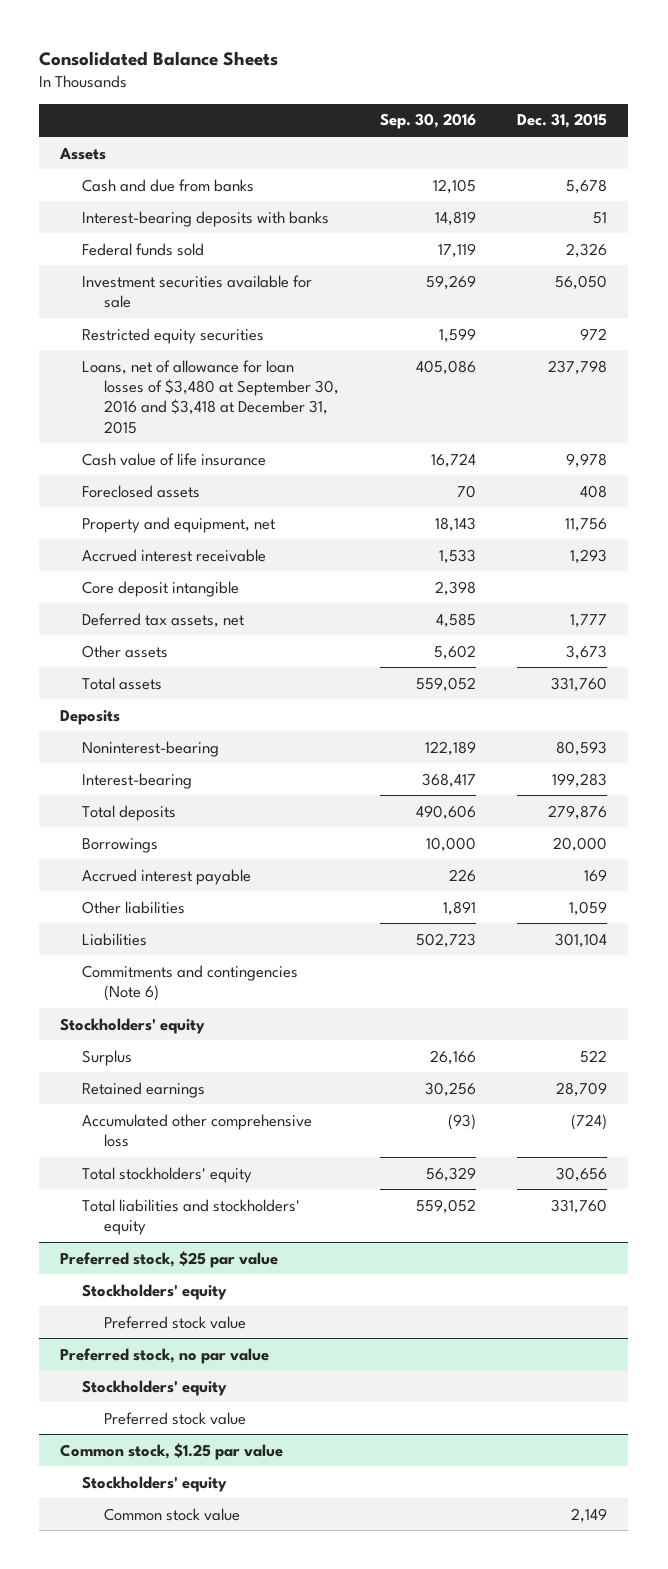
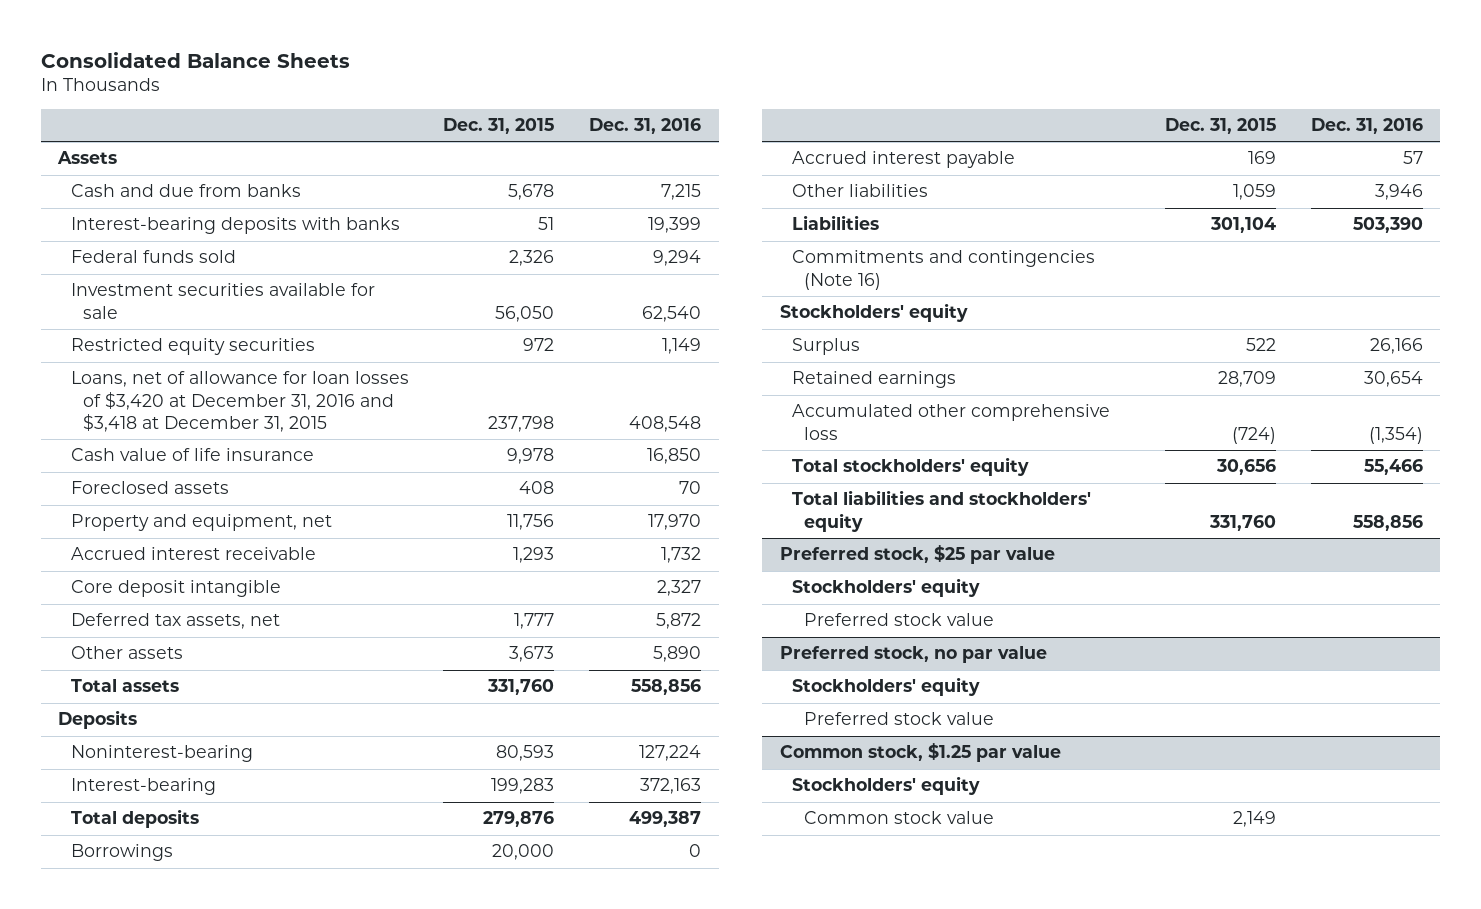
[380,113,477,130] Sep. 30, 2016 -> none
none -> [589,118,702,135] Dec. 31, 2016
[81,359,339,434] Loans, net of allowance for loan losses of $3,480 at September 30, 2016 and $3,418 at December 31, 2015 -> [70,371,409,432] Loans, net of allowance for loan losses of $3,420 at December 31, 2016 and $3,418 at December 31, 2015
[81,964,298,1001] Commitments and contingencies (Note 6) -> [791,250,1095,290] Commitments and contingencies (Note 16)

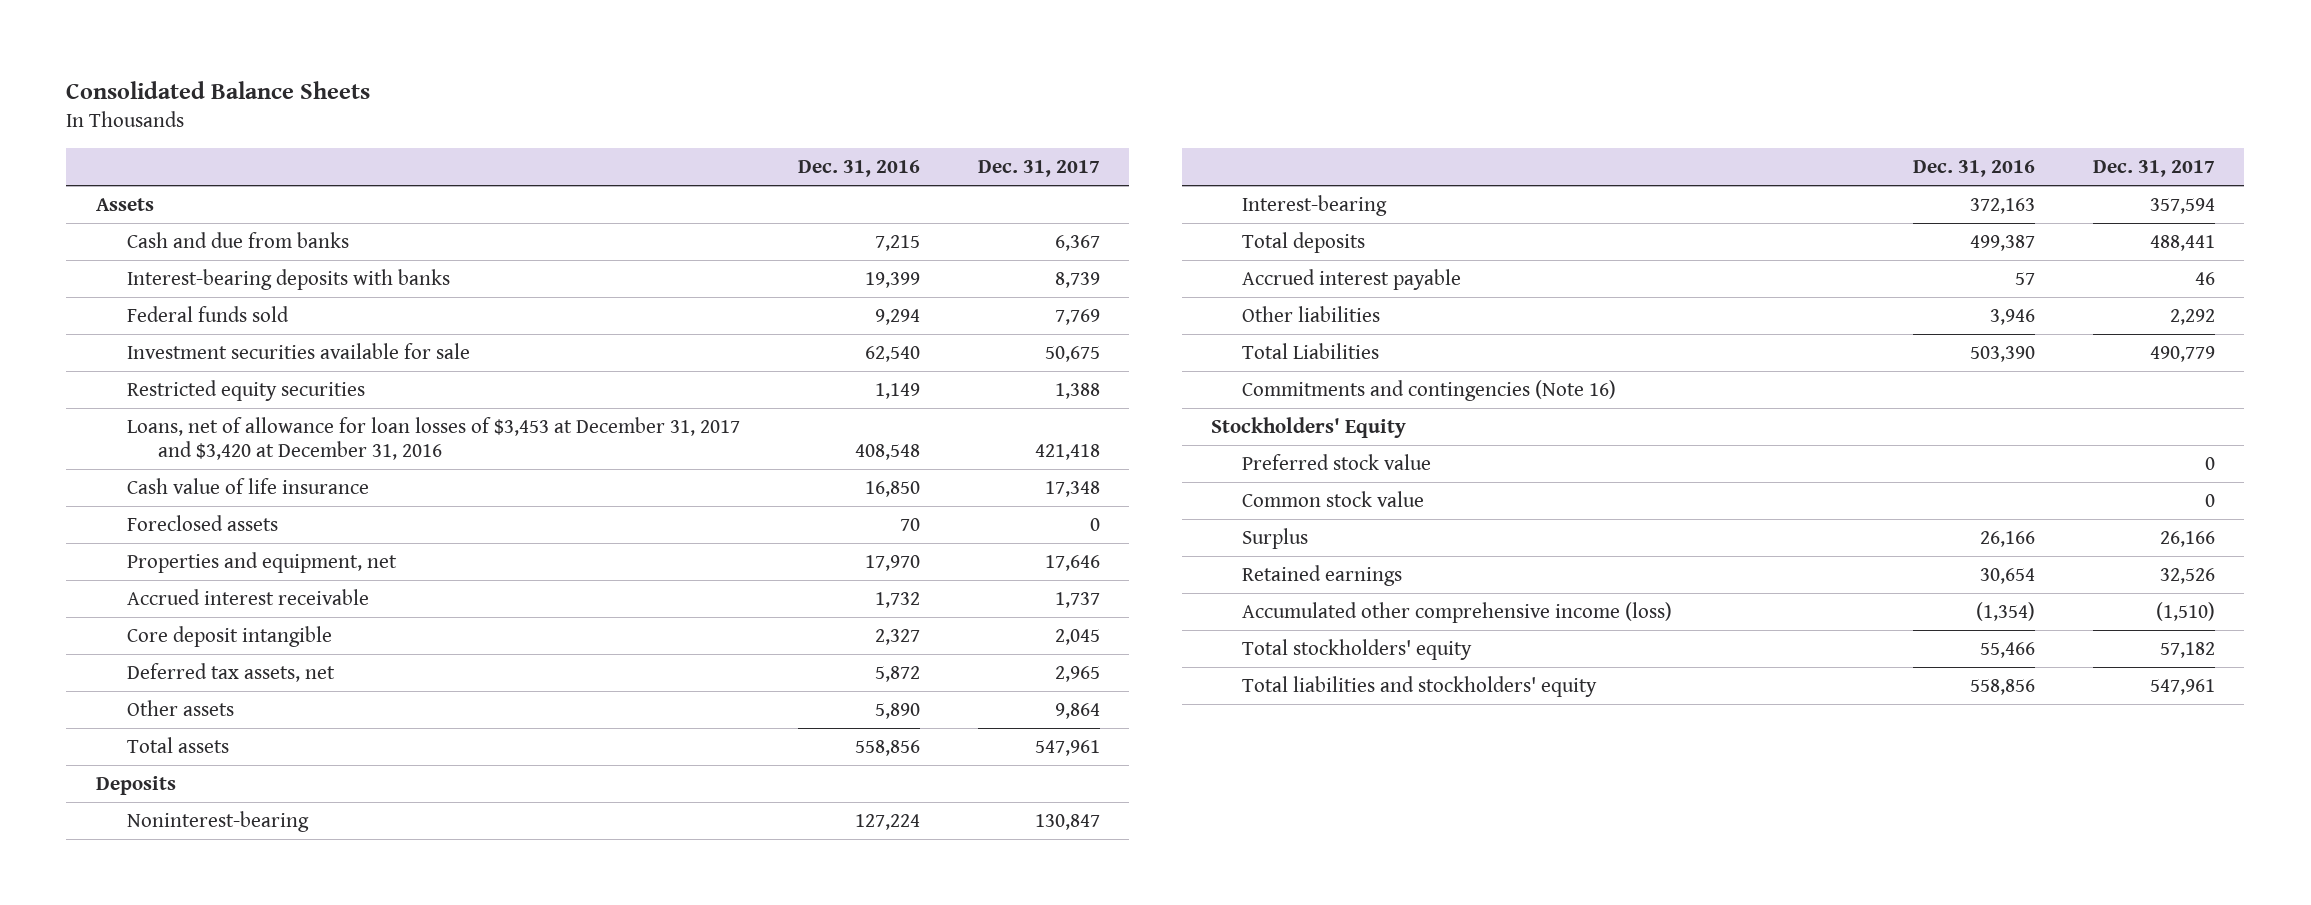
[443,118,555,135] Dec. 31, 2015 -> none
none -> [978,160,1101,178] Dec. 31, 2017
[70,371,409,432] Loans, net of allowance for loan losses of $3,420 at December 31, 2016 and $3,418 at December 31, 2015 -> [126,417,740,461] Loans, net of allowance for loan losses of $3,453 at December 31, 2017 and $3,420 at December 31, 2016
[70,514,332,532] Property and equipment, net -> [126,552,397,574] Properties and equipment, net
[70,844,173,862] Borrowings -> none
[791,215,879,231] Liabilities -> [1241,343,1379,360] Total Liabilities
[779,303,968,323] Stockholders' equity -> [1210,417,1406,439] Stockholders' Equity
none -> [1241,454,1431,471] Preferred stock value
none -> [1241,491,1424,508] Common stock value
[791,404,1110,440] Accumulated other comprehensive loss -> [1241,602,1672,624] Accumulated other comprehensive income (loss)
[779,545,1055,565] Preferred stock, $25 par value -> none
[791,578,980,598] Stockholders' equity -> none
[804,613,995,627] Preferred stock value -> none
[779,646,1047,664] Preferred stock, no par value -> none
[791,677,980,697] Stockholders' equity -> none
[804,712,995,726] Preferred stock value -> none
[779,743,1061,763] Common stock, $1.25 par value -> none
[791,776,980,796] Stockholders' equity -> none
[804,811,995,825] Common stock value -> none

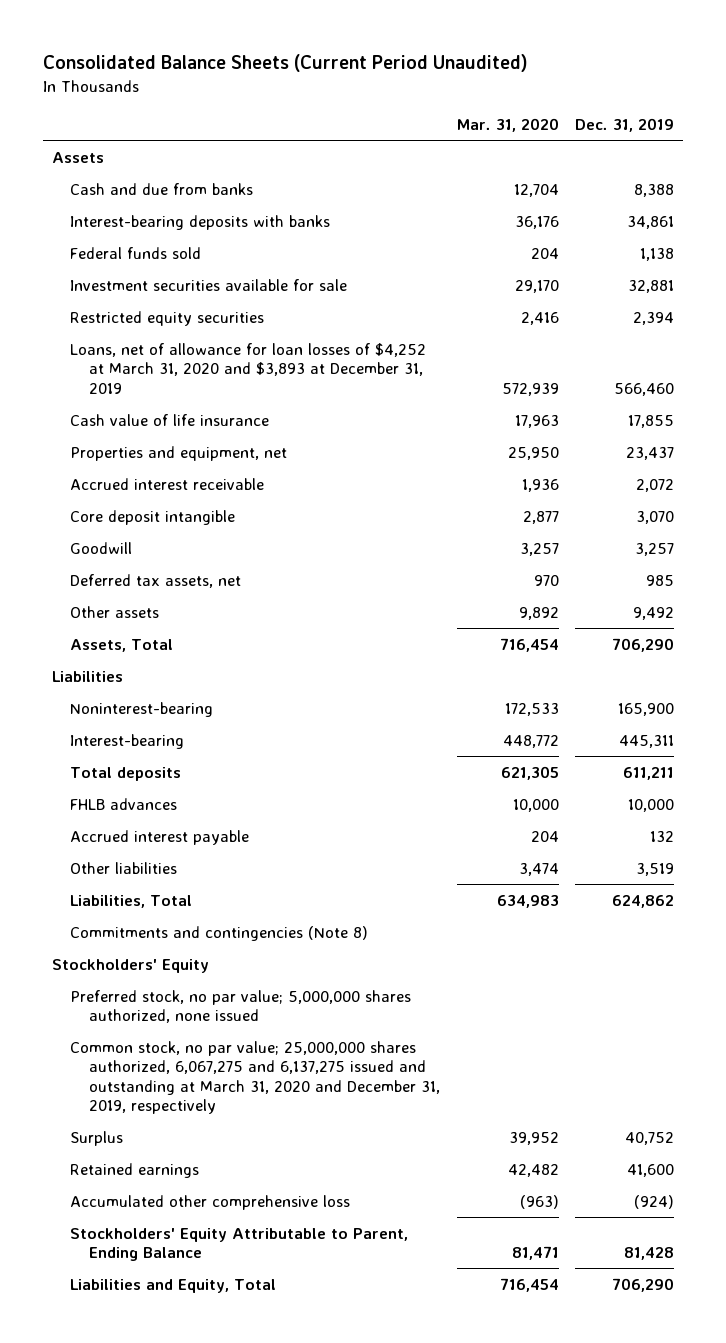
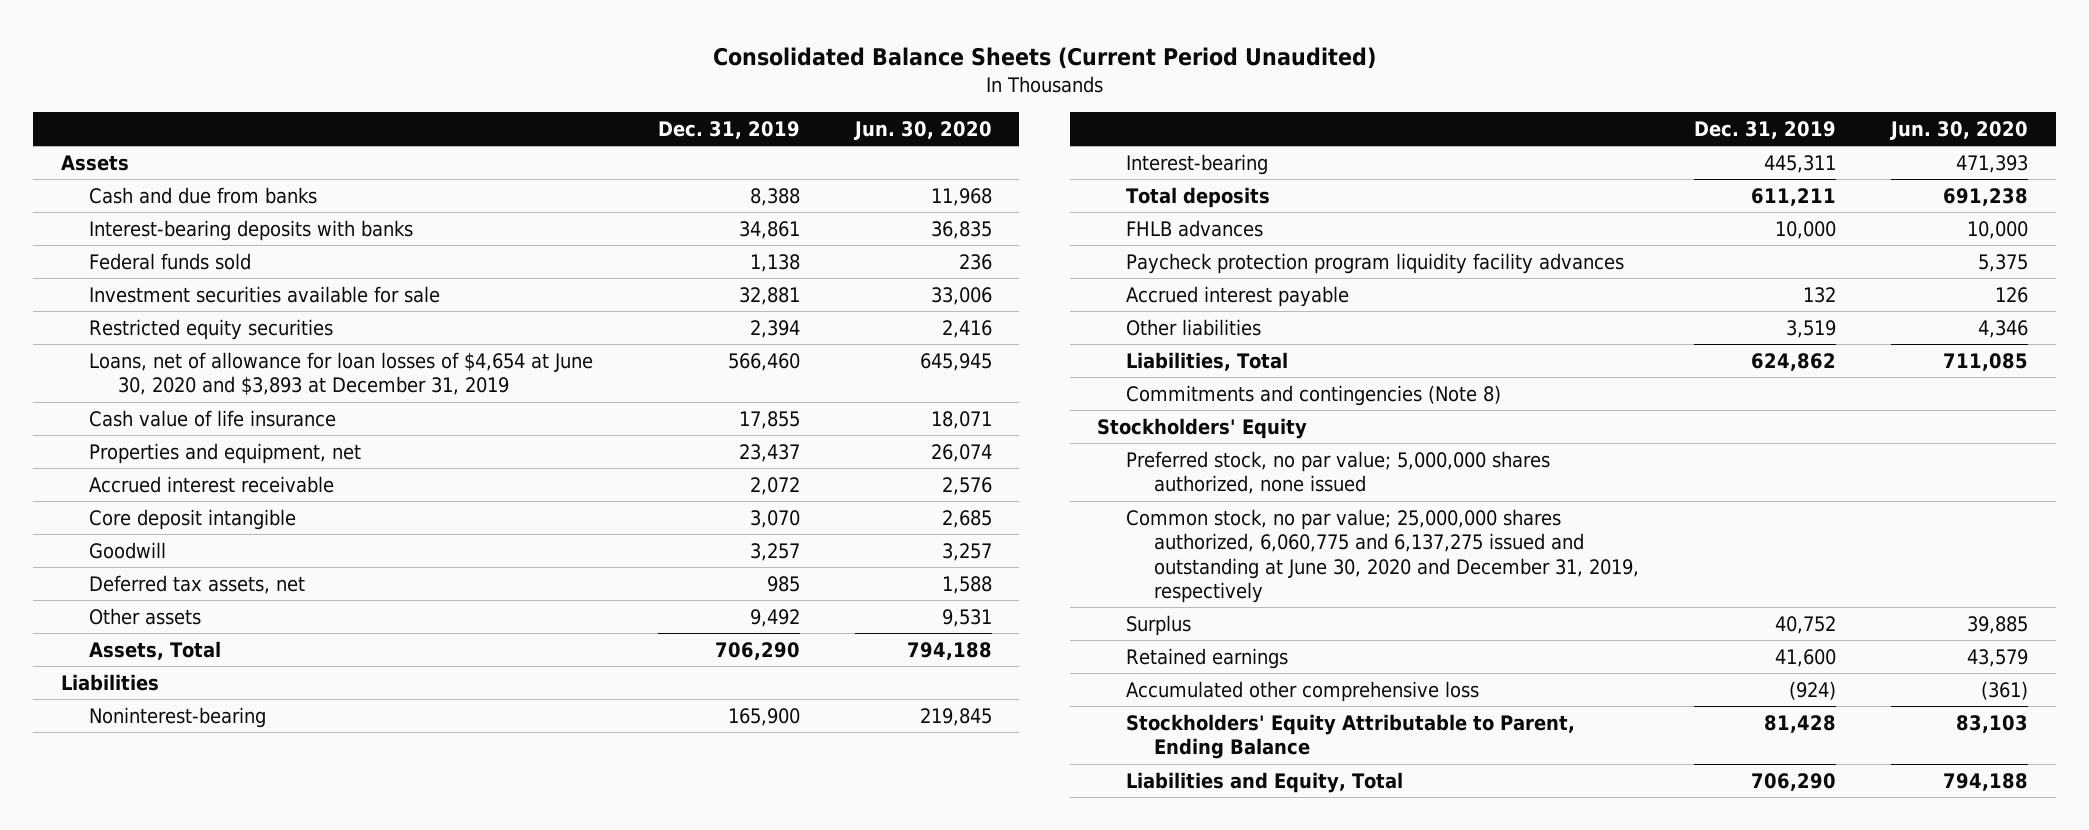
[456,117,559,132] Mar. 31, 2020 -> none
none -> [853,120,992,140] Jun. 30, 2020
[70,342,427,394] Loans, net of allowance for loan losses of $4,252 at March 31, 2020 and $3,893 at December 31, 2019 -> [89,352,594,396] Loans, net of allowance for loan losses of $4,654 at June 30, 2020 and $3,893 at December 31, 2019
none -> [1125,253,1624,275] Paycheck protection program liquidity facility advances
[70,1040,440,1115] Common stock, no par value; 25,000,000 shares authorized, 6,067,275 and 6,137,275 issued and outstanding at March 31, 2020 and December 31, 2019, respectively -> [1125,509,1639,604] Common stock, no par value; 25,000,000 shares authorized, 6,060,775 and 6,137,275 issued and outstanding at June 30, 2020 and December 31, 2019, respectively

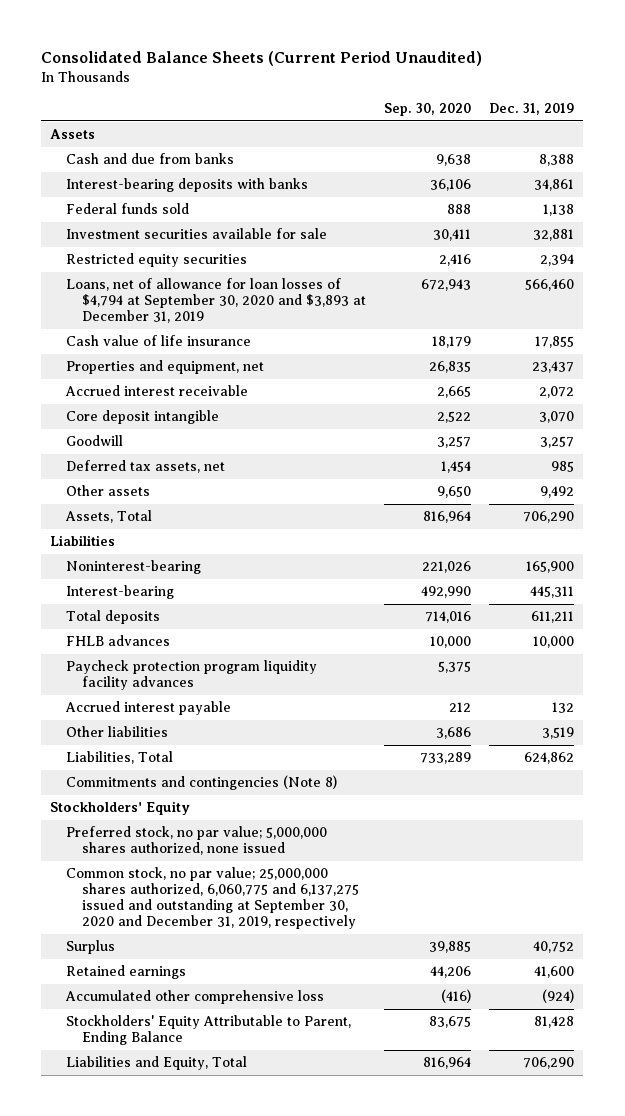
[853,120,992,140] Jun. 30, 2020 -> none
none -> [384,102,472,116] Sep. 30, 2020
[89,352,594,396] Loans, net of allowance for loan losses of $4,654 at June 30, 2020 and $3,893 at December 31, 2019 -> [66,278,367,324] Loans, net of allowance for loan losses of $4,794 at September 30, 2020 and $3,893 at December 31, 2019
[1125,509,1639,604] Common stock, no par value; 25,000,000 shares authorized, 6,060,775 and 6,137,275 issued and outstanding at June 30, 2020 and December 31, 2019, respectively -> [66,867,360,930] Common stock, no par value; 25,000,000 shares authorized, 6,060,775 and 6,137,275 issued and outstanding at September 30, 2020 and December 31, 2019, respectively

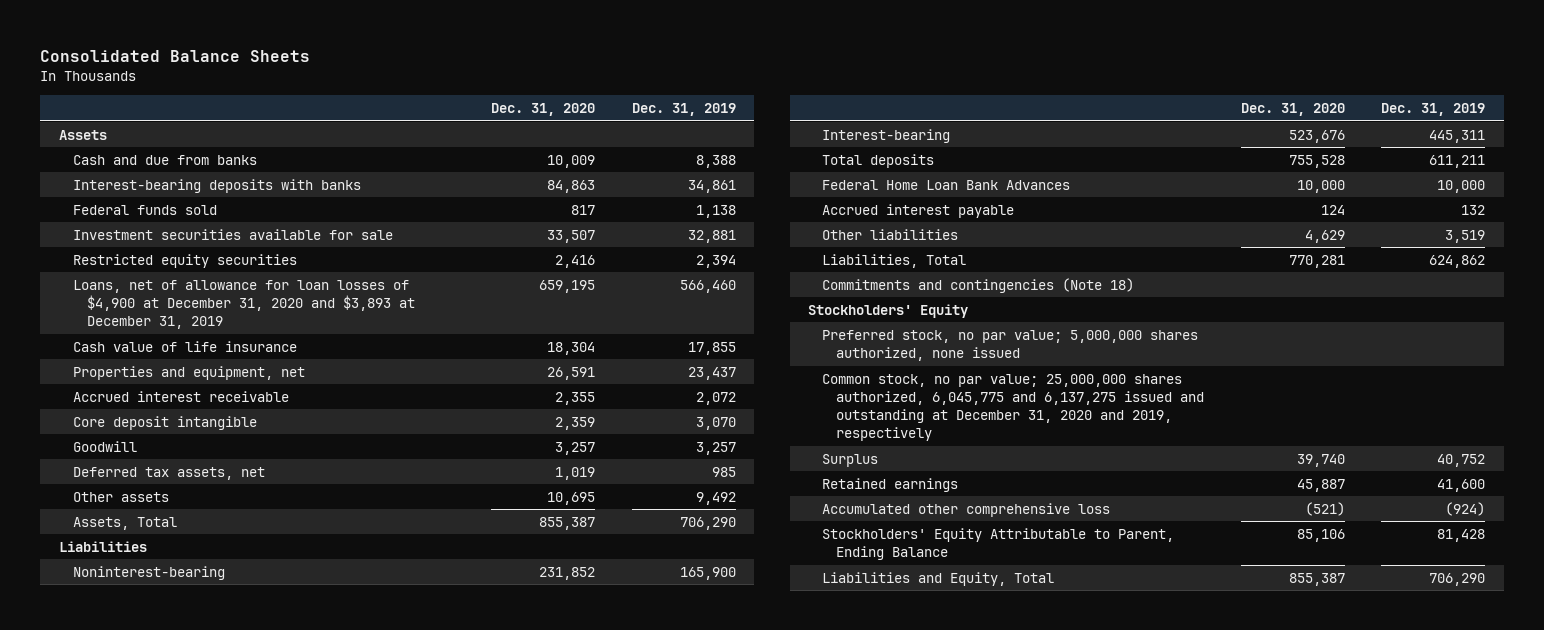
[41,50,483,66] Consolidated Balance Sheets (Current Period Unaudited) -> [40,50,311,63] Consolidated Balance Sheets
[384,102,472,116] Sep. 30, 2020 -> none
none -> [491,103,596,117] Dec. 31, 2020
[66,278,367,324] Loans, net of allowance for loan losses of $4,794 at September 30, 2020 and $3,893 at December 31, 2019 -> [72,279,415,330] Loans, net of allowance for loan losses of $4,900 at December 31, 2020 and $3,893 at December 31, 2019
[66,660,318,691] Paycheck protection program liquidity facility advances -> none
[66,635,171,647] FHLB advances -> [821,179,1070,190] Federal Home Loan Bank Advances
[66,775,338,791] Commitments and contingencies (Note 8) -> [821,277,1134,293] Commitments and contingencies (Note 18)
[66,867,360,930] Common stock, no par value; 25,000,000 shares authorized, 6,060,775 and 6,137,275 issued and outstanding at September 30, 2020 and December 31, 2019, respectively -> [821,373,1205,442] Common stock, no par value; 25,000,000 shares authorized, 6,045,775 and 6,137,275 issued and outstanding at December 31, 2020 and 2019, respectively

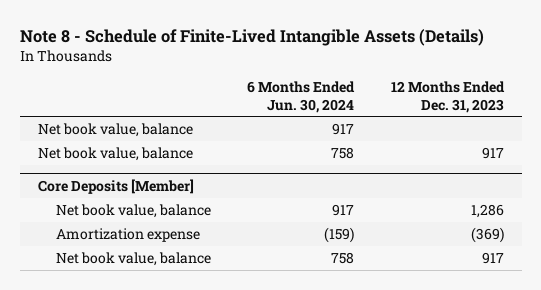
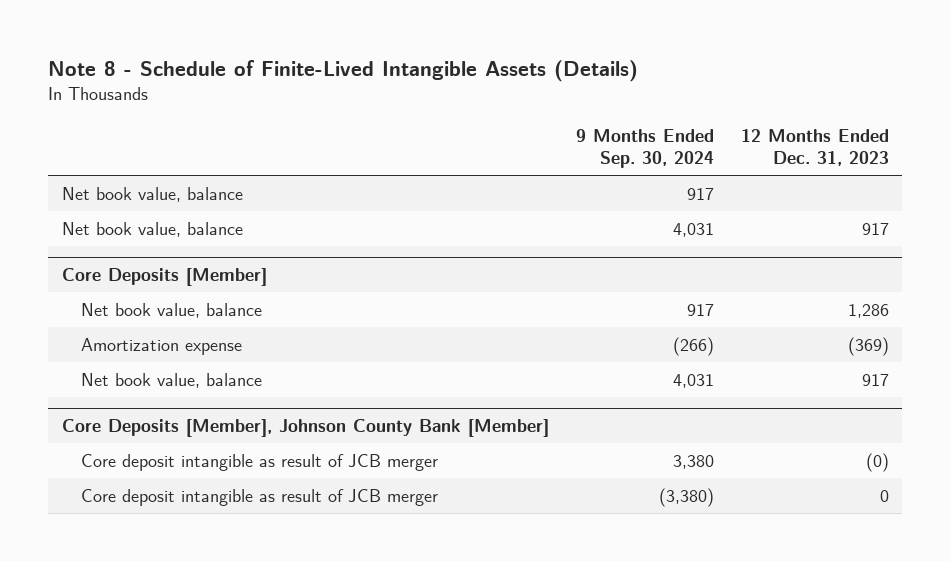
[247,80,356,113] 6 Months Ended Jun. 30, 2024 -> none
none -> [575,129,714,169] 9 Months Ended Sep. 30, 2024
none -> [61,418,549,437] Core Deposits [Member], Johnson County Bank [Member]
none -> [80,453,438,471] Core deposit intangible as result of JCB merger
none -> [80,488,438,506] Core deposit intangible as result of JCB merger

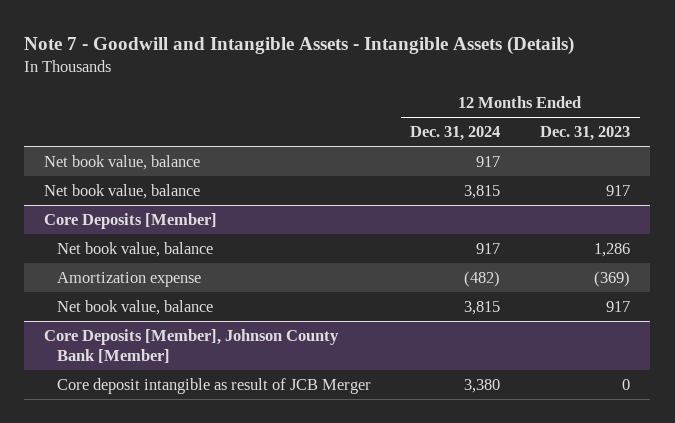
[48,60,639,83] Note 8 - Schedule of Finite-Lived Intangible Assets (Details) -> [24,35,575,55] Note 7 - Goodwill and Intangible Assets - Intangible Assets (Details)
[575,129,714,169] 9 Months Ended Sep. 30, 2024 -> none
none -> [410,126,501,142] Dec. 31, 2024
[80,488,438,506] Core deposit intangible as result of JCB merger -> none
[80,453,438,471] Core deposit intangible as result of JCB merger -> [56,377,371,394] Core deposit intangible as result of JCB Merger
[865,452,889,472] (0) -> [622,378,631,390] 0

